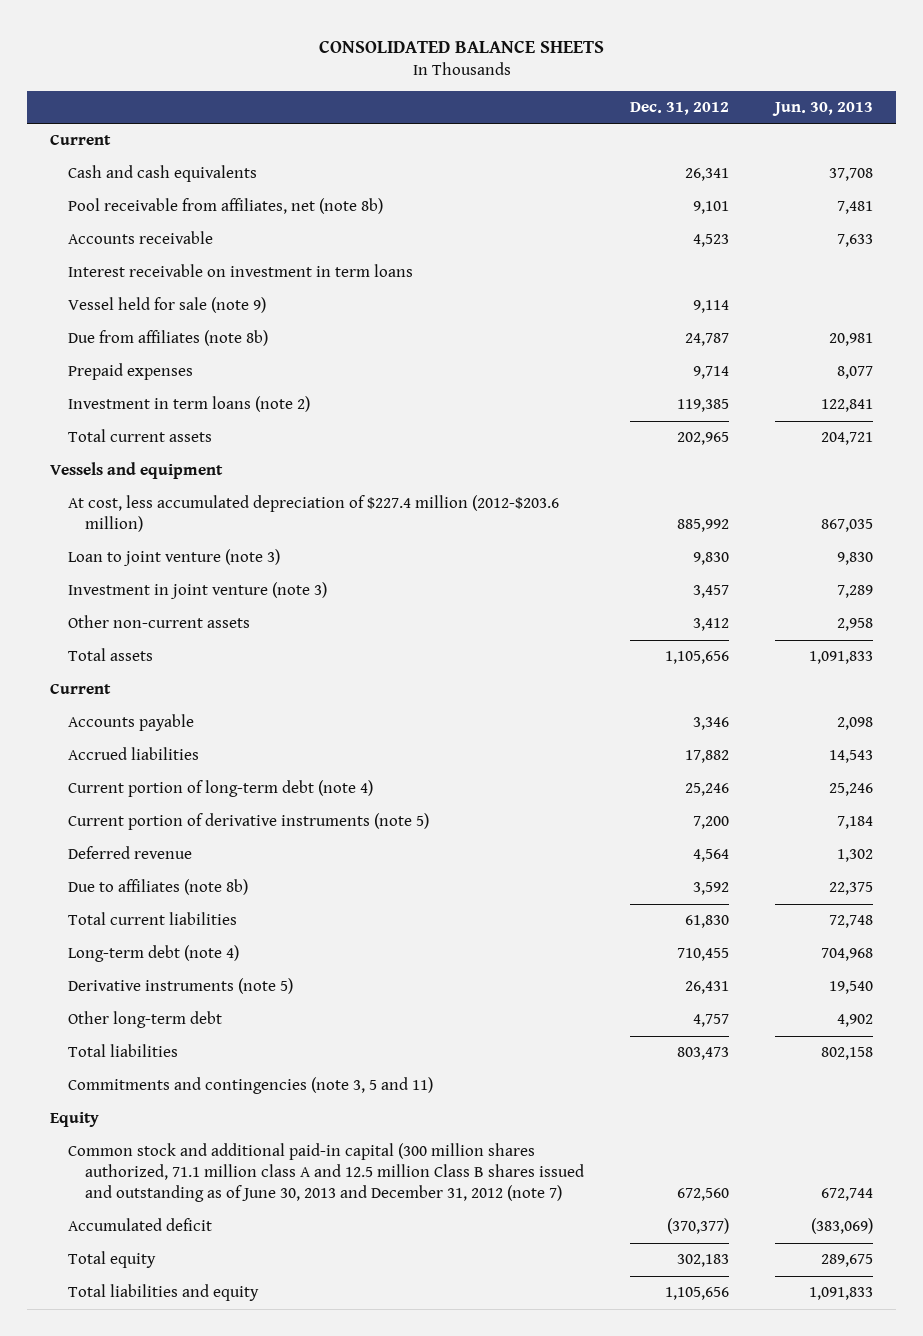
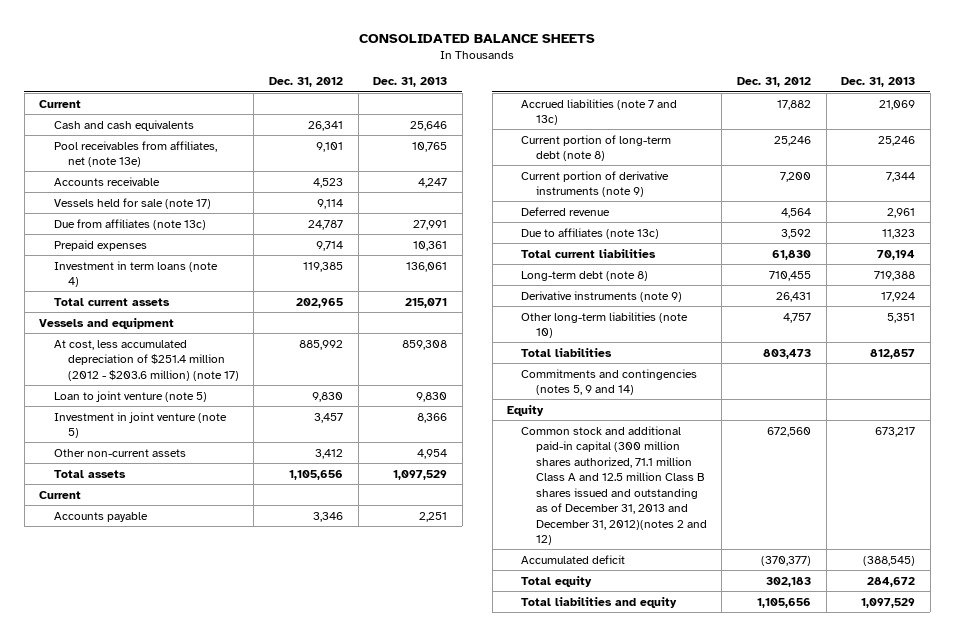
[772,102,874,117] Jun. 30, 2013 -> none
none -> [373,77,448,88] Dec. 31, 2013
[67,198,383,215] Pool receivable from affiliates, net (note 8b) -> [53,140,217,168] Pool receivables from affiliates, net (note 13e)
[67,264,413,278] Interest receivable on investment in term loans -> none
[67,297,266,314] Vessel held for sale (note 9) -> [53,197,211,209] Vessels held for sale (note 17)
[67,330,268,347] Due from affiliates (note 8b) -> [53,218,206,230] Due from affiliates (note 13c)
[67,396,310,413] Investment in term loans (note 2) -> [53,260,218,288] Investment in term loans (note 4)
[67,495,559,533] At cost, less accumulated depreciation of $227.4 million (2012-$203.6 million) -> [53,339,239,381] At cost, less accumulated depreciation of $251.4 million (2012 - $203.6 million) (note 17)
[67,549,280,567] Loan to joint venture (note 3) -> [53,390,207,402] Loan to joint venture (note 5)
[67,582,327,600] Investment in joint venture (note 3) -> [53,411,227,439] Investment in joint venture (note 5)
[67,747,199,761] Accrued liabilities -> [521,98,678,126] Accrued liabilities (note 7 and 13c)
[67,780,373,798] Current portion of long-term debt (note 4) -> [521,134,672,162] Current portion of long-term debt (note 8)
[67,813,429,831] Current portion of derivative instruments (note 5) -> [521,170,670,198] Current portion of derivative instruments (note 9)
[67,879,248,896] Due to affiliates (note 8b) -> [521,227,660,239] Due to affiliates (note 13c)
[67,945,239,963] Long-term debt (note 4) -> [521,270,649,281] Long-term debt (note 8)
[67,978,293,995] Derivative instruments (note 5) -> [521,290,683,302] Derivative instruments (note 9)
[67,1011,222,1029] Other long-term debt -> [521,311,689,339] Other long-term liabilities (note 10)
[67,1077,433,1095] Commitments and contingencies (note 3, 5 and 11) -> [521,368,698,396] Commitments and contingencies (notes 5, 9 and 14)
[67,1143,585,1203] Common stock and additional paid-in capital (300 million shares authorized, 71.1 million class A and 12.5 million Class B shares issued and outstanding as of June 30, 2013 and December 31, 2012 (note 7) -> [521,425,707,546] Common stock and additional paid-in capital (300 million shares authorized, 71.1 million Class A and 12.5 million Class B shares issued and outstanding as of December 31, 2013 and December 31, 2012)(notes 2 and 12)

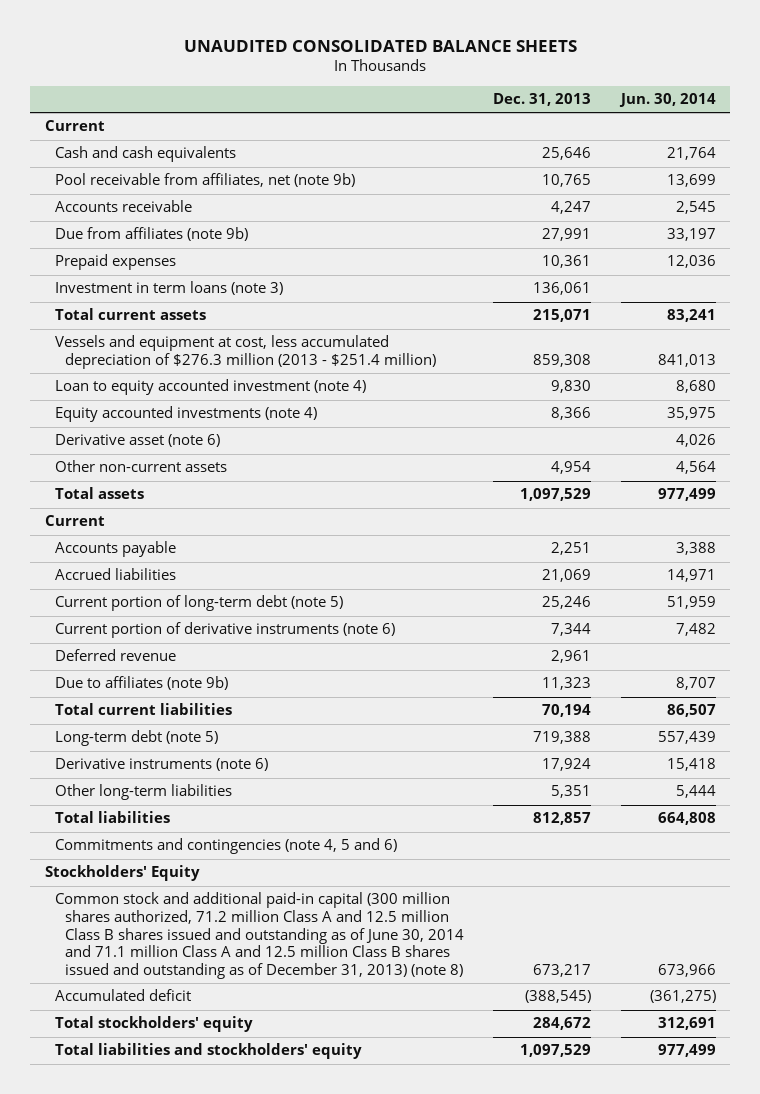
[359,33,596,43] CONSOLIDATED BALANCE SHEETS -> [184,40,578,53] UNAUDITED CONSOLIDATED BALANCE SHEETS
[269,77,344,88] Dec. 31, 2012 -> none
none -> [618,93,716,108] Jun. 30, 2014
[53,140,217,168] Pool receivables from affiliates, net (note 13e) -> [54,173,355,188] Pool receivable from affiliates, net (note 9b)
[53,197,211,209] Vessels held for sale (note 17) -> none
[53,218,206,230] Due from affiliates (note 13c) -> [54,227,248,242] Due from affiliates (note 9b)
[53,260,218,288] Investment in term loans (note 4) -> [54,281,283,296] Investment in term loans (note 3)
[39,317,175,329] Vessels and equipment -> none
[53,339,239,381] At cost, less accumulated depreciation of $251.4 million (2012 - $203.6 million) (note 17) -> [54,335,437,370] Vessels and equipment at cost, less accumulated depreciation of $276.3 million (2013 - $251.4 million)
[53,390,207,402] Loan to joint venture (note 5) -> [54,379,366,396] Loan to equity accounted investment (note 4)
[53,411,227,439] Investment in joint venture (note 5) -> [54,406,317,423] Equity accounted investments (note 4)
none -> [54,434,220,448] Derivative asset (note 6)
[521,98,678,126] Accrued liabilities (note 7 and 13c) -> [54,568,176,581] Accrued liabilities
[521,134,672,162] Current portion of long-term debt (note 8) -> [54,595,343,612] Current portion of long-term debt (note 5)
[521,170,670,198] Current portion of derivative instruments (note 9) -> [54,622,395,639] Current portion of derivative instruments (note 6)
[521,227,660,239] Due to affiliates (note 13c) -> [54,676,228,691] Due to affiliates (note 9b)
[521,270,649,281] Long-term debt (note 8) -> [54,730,218,747] Long-term debt (note 5)
[521,290,683,302] Derivative instruments (note 9) -> [54,758,268,772] Derivative instruments (note 6)
[521,311,689,339] Other long-term liabilities (note 10) -> [54,784,232,801] Other long-term liabilities
[521,368,698,396] Commitments and contingencies (notes 5, 9 and 14) -> [54,838,397,855] Commitments and contingencies (note 4, 5 and 6)
[507,404,545,416] Equity -> [44,865,200,882] Stockholders' Equity
[521,425,707,546] Common stock and additional paid-in capital (300 million shares authorized, 71.1 million Class A and 12.5 million Class B shares issued and outstanding as of December 31, 2013 and December 31, 2012)(notes 2 and 12) -> [54,892,465,979] Common stock and additional paid-in capital (300 million shares authorized, 71.2 million Class A and 12.5 million Class B shares issued and outstanding as of June 30, 2014 and 71.1 million Class A and 12.5 million Class B shares issued and outstanding as of December 31, 2013) (note 8)
[521,575,593,587] Total equity -> [54,1016,253,1033] Total stockholders' equity
[521,596,678,608] Total liabilities and equity -> [54,1043,362,1060] Total liabilities and stockholders' equity

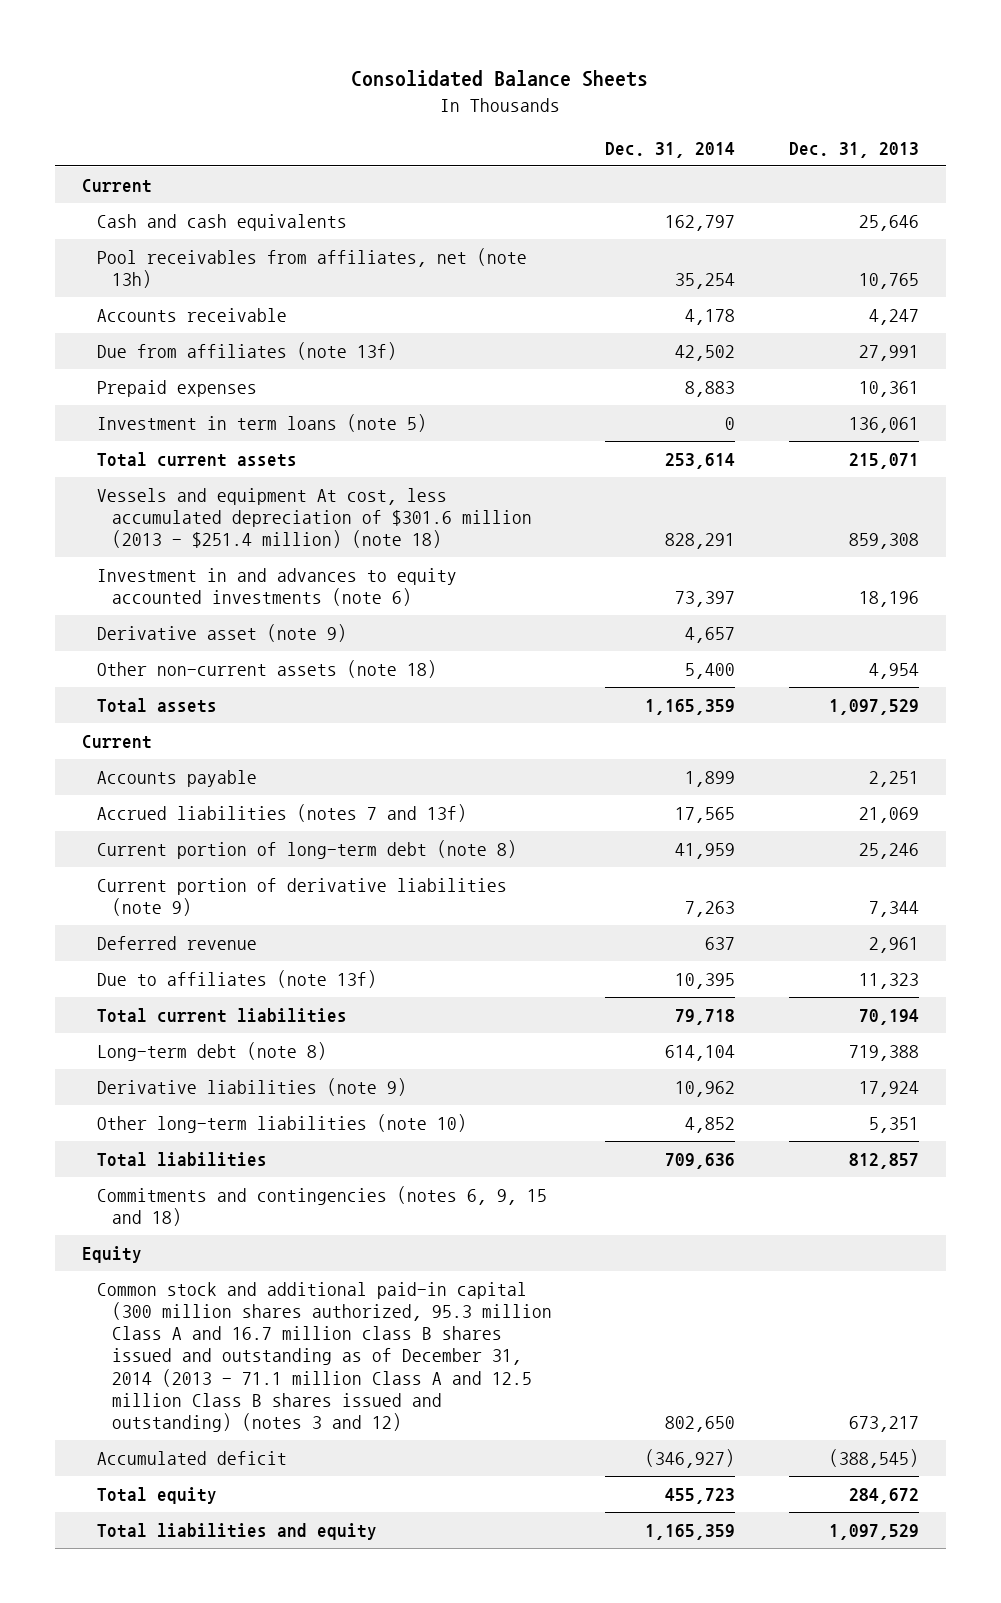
[184,40,578,53] UNAUDITED CONSOLIDATED BALANCE SHEETS -> [351,69,649,87] Consolidated Balance Sheets
[618,93,716,108] Jun. 30, 2014 -> none
none -> [605,141,736,158] Dec. 31, 2014
[54,173,355,188] Pool receivable from affiliates, net (note 9b) -> [96,248,527,289] Pool receivables from affiliates, net (note 13h)
[54,227,248,242] Due from affiliates (note 9b) -> [96,342,397,361] Due from affiliates (note 13f)
[54,281,283,296] Investment in term loans (note 3) -> [96,414,427,433] Investment in term loans (note 5)
[54,379,366,396] Loan to equity accounted investment (note 4) -> none
[54,406,317,423] Equity accounted investments (note 4) -> none
[54,335,437,370] Vessels and equipment at cost, less accumulated depreciation of $276.3 million (2013 - $251.4 million) -> [96,488,532,549] Vessels and equipment At cost, less accumulated depreciation of $301.6 million (2013 - $251.4 million) (note 18)
none -> [96,568,457,607] Investment in and advances to equity accounted investments (note 6)
[54,434,220,448] Derivative asset (note 6) -> [96,624,347,643] Derivative asset (note 9)
[54,460,227,473] Other non-current assets -> [96,660,437,679] Other non-current assets (note 18)
[54,568,176,581] Accrued liabilities -> [96,804,467,823] Accrued liabilities (notes 7 and 13f)
[54,595,343,612] Current portion of long-term debt (note 5) -> [96,840,517,860] Current portion of long-term debt (note 8)
[54,622,395,639] Current portion of derivative instruments (note 6) -> [96,878,507,917] Current portion of derivative liabilities (note 9)
[54,676,228,691] Due to affiliates (note 9b) -> [96,970,377,989] Due to affiliates (note 13f)
[54,730,218,747] Long-term debt (note 5) -> [96,1042,327,1062] Long-term debt (note 8)
[54,758,268,772] Derivative instruments (note 6) -> [96,1078,407,1097] Derivative liabilities (note 9)
[54,784,232,801] Other long-term liabilities -> [96,1114,467,1134] Other long-term liabilities (note 10)
[54,838,397,855] Commitments and contingencies (note 4, 5 and 6) -> [96,1186,547,1227] Commitments and contingencies (notes 6, 9, 15 and 18)
[44,865,200,882] Stockholders' Equity -> [81,1246,142,1264] Equity
[54,892,465,979] Common stock and additional paid-in capital (300 million shares authorized, 71.2 million Class A and 12.5 million Class B shares issued and outstanding as of June 30, 2014 and 71.1 million Class A and 12.5 million Class B shares issued and outstanding as of December 31, 2013) (note 8) -> [96,1282,552,1432] Common stock and additional paid-in capital (300 million shares authorized, 95.3 million Class A and 16.7 million class B shares issued and outstanding as of December 31, 2014 (2013 - 71.1 million Class A and 12.5 million Class B shares issued and outstanding) (notes 3 and 12)
[54,1016,253,1033] Total stockholders' equity -> [96,1487,217,1505] Total equity
[54,1043,362,1060] Total liabilities and stockholders' equity -> [96,1523,377,1541] Total liabilities and equity

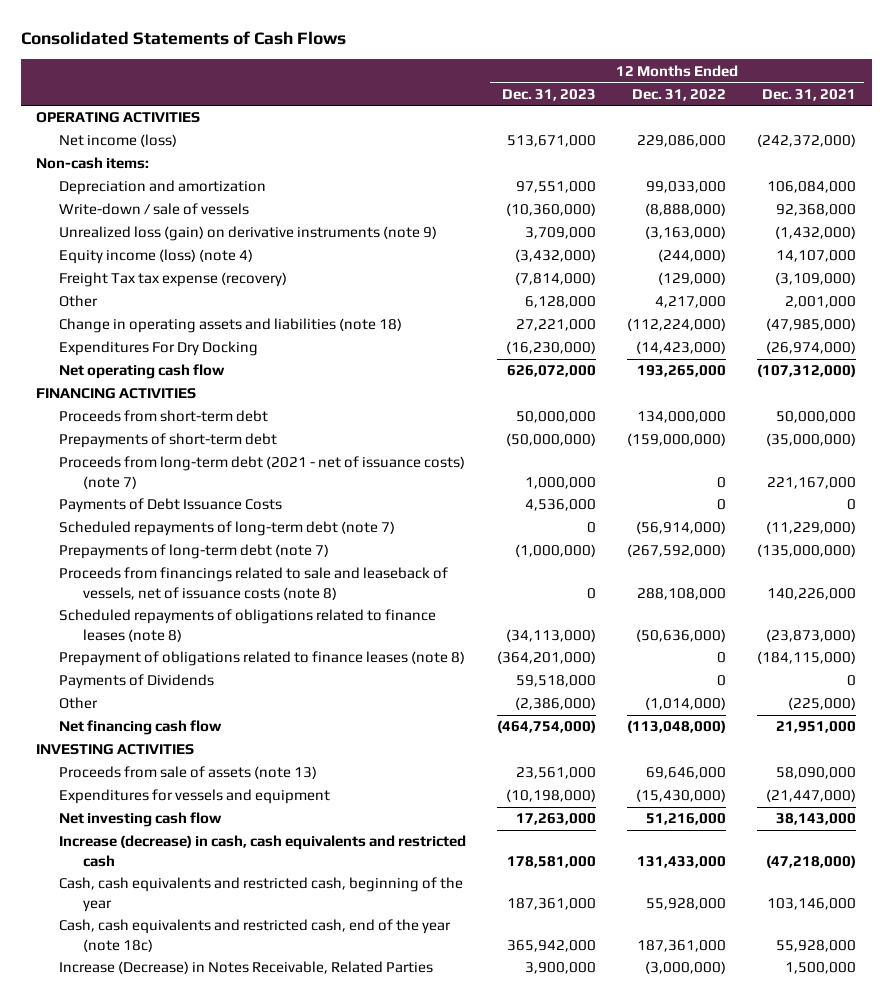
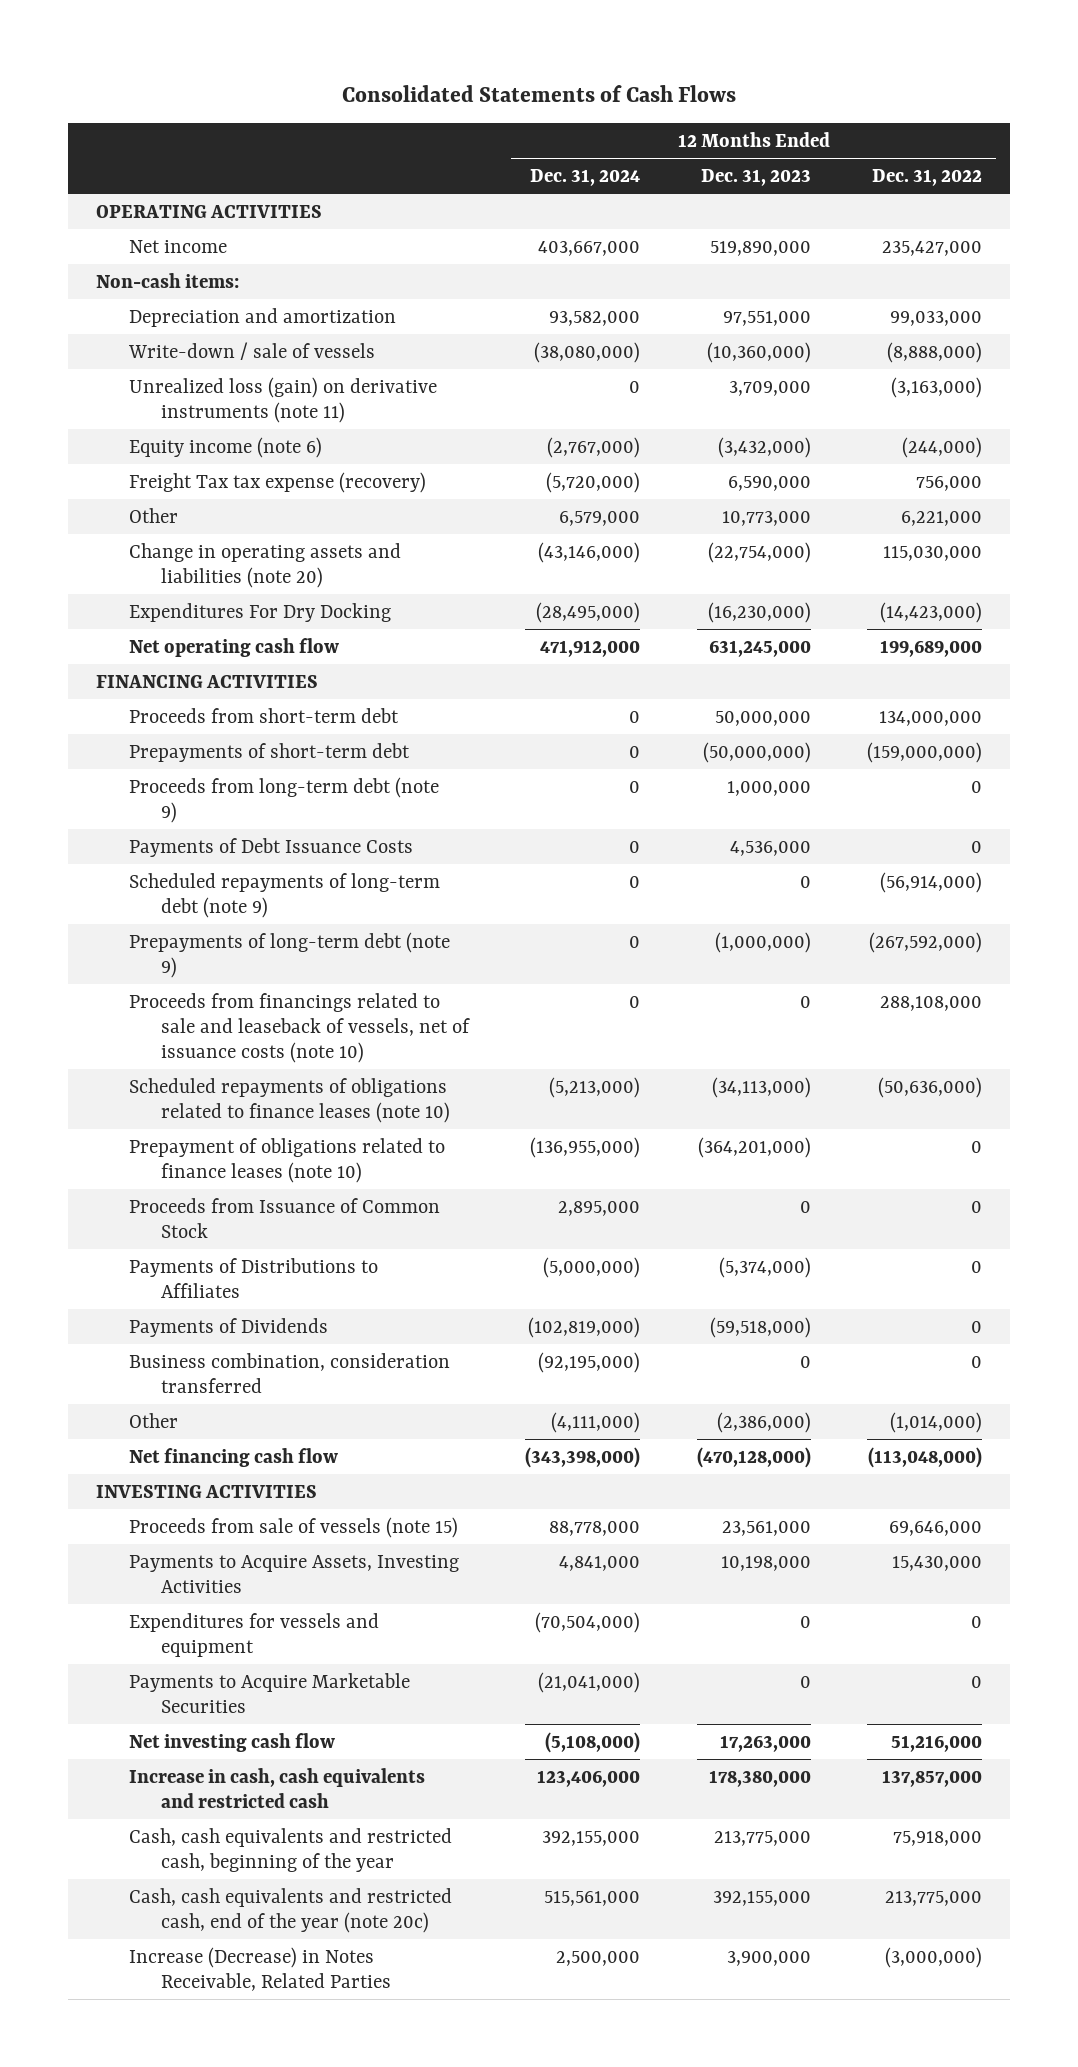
[762,88,857,101] Dec. 31, 2021 -> none
none -> [530,168,641,186] Dec. 31, 2024
[59,134,178,148] Net income (loss) -> [128,239,227,253] Net income
[507,135,597,148] 513,671,000 -> [709,240,811,256] 519,890,000
[637,135,727,148] 229,086,000 -> [882,240,983,256] 235,427,000
[59,226,438,242] Unrealized loss (gain) on derivative instruments (note 9) -> [128,376,437,423] Unrealized loss (gain) on derivative instruments (note 11)
[59,249,254,265] Equity income (loss) (note 4) -> [128,436,322,458] Equity income (note 6)
[515,272,597,286] (7,814,000) -> [727,475,811,491] 6,590,000
[658,272,727,286] (129,000) -> [916,475,983,491] 756,000
[525,296,597,309] 6,128,000 -> [721,510,811,526] 10,773,000
[655,296,727,309] 4,217,000 -> [901,510,983,526] 6,221,000
[59,318,403,334] Change in operating assets and liabilities (note 18) -> [128,542,401,588] Change in operating assets and liabilities (note 20)
[516,319,597,332] 27,221,000 -> [707,541,811,563] (22,754,000)
[627,318,727,332] (112,224,000) -> [883,545,983,561] 115,030,000
[507,365,597,378] 626,072,000 -> [708,639,811,657] 631,245,000
[637,365,727,378] 193,265,000 -> [880,639,983,657] 199,689,000
[59,456,466,489] Proceeds from long-term debt (2021 - net of issuance costs) (note 7) -> [128,776,439,823] Proceeds from long-term debt (note 9)
[59,521,396,537] Scheduled repayments of long-term debt (note 7) -> [128,872,440,918] Scheduled repayments of long-term debt (note 9)
[59,544,330,560] Prepayments of long-term debt (note 7) -> [128,931,450,978] Prepayments of long-term debt (note 9)
[59,567,449,600] Proceeds from financings related to sale and leaseback of vessels, net of issuance costs (note 8) -> [128,992,470,1064] Proceeds from financings related to sale and leaseback of vessels, net of issuance costs (note 10)
[59,609,437,642] Scheduled repayments of obligations related to finance leases (note 8) -> [128,1077,450,1123] Scheduled repayments of obligations related to finance leases (note 10)
[59,651,466,667] Prepayment of obligations related to finance leases (note 8) -> [128,1137,445,1183] Prepayment of obligations related to finance leases (note 10)
none -> [128,1197,440,1238] Proceeds from Issuance of Common Stock
none -> [128,1257,378,1298] Payments of Distributions to Affiliates
[516,675,597,688] 59,518,000 -> [709,1316,811,1338] (59,518,000)
none -> [128,1352,450,1393] Business combination, consideration transferred
[497,720,597,734] (464,754,000) -> [696,1446,811,1468] (470,128,000)
[59,766,318,780] Proceeds from sale of assets (note 13) -> [128,1516,458,1538] Proceeds from sale of vessels (note 15)
none -> [128,1554,459,1593] Payments to Acquire Assets, Investing Activities
[506,789,597,803] (10,198,000) -> [799,1615,811,1628] 0
[636,789,727,803] (15,430,000) -> [971,1615,983,1628] 0
none -> [128,1672,410,1713] Payments to Acquire Marketable Securities
[59,835,467,867] Increase (decrease) in cash, cash equivalents and restricted cash -> [128,1767,425,1808] Increase in cash, cash equivalents and restricted cash
[507,855,597,868] 178,581,000 -> [708,1769,811,1787] 178,380,000
[637,855,727,868] 131,433,000 -> [882,1769,983,1787] 137,857,000
[507,897,597,910] 187,361,000 -> [713,1830,811,1846] 213,775,000
[646,897,727,910] 55,928,000 -> [893,1830,983,1846] 75,918,000
[59,919,452,952] Cash, cash equivalents and restricted cash, end of the year (note 18c) -> [128,1887,452,1933] Cash, cash equivalents and restricted cash, end of the year (note 20c)
[507,939,597,952] 365,942,000 -> [712,1890,811,1906] 392,155,000
[637,939,727,952] 187,361,000 -> [885,1890,983,1906] 213,775,000

